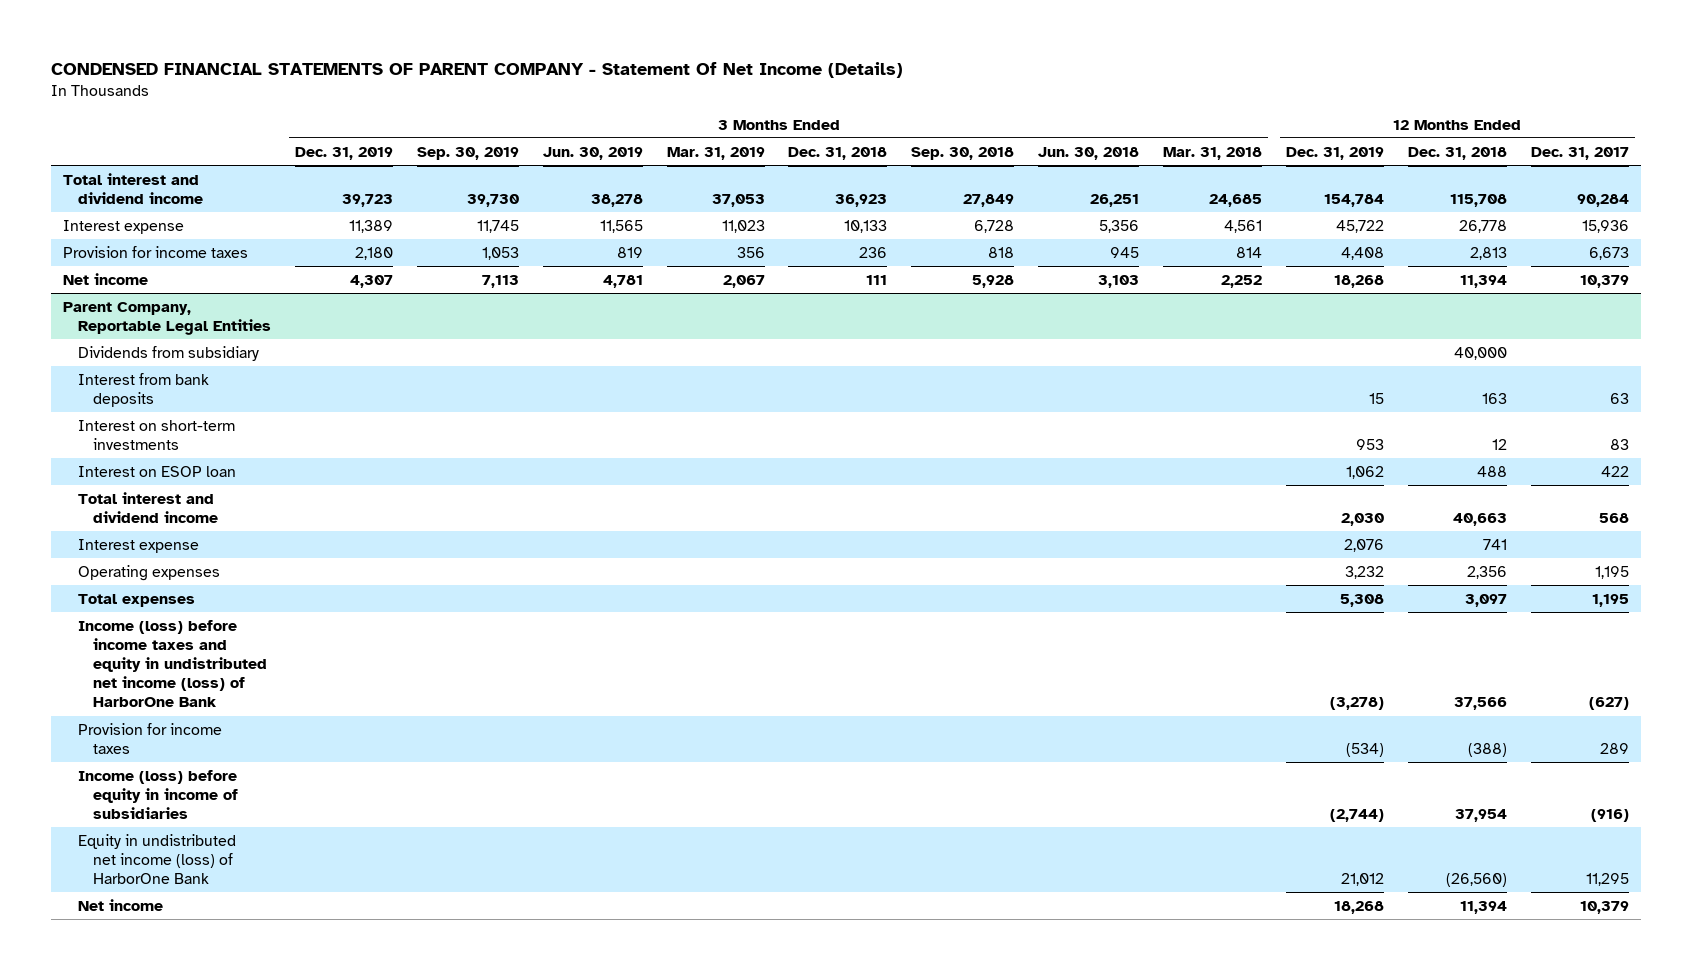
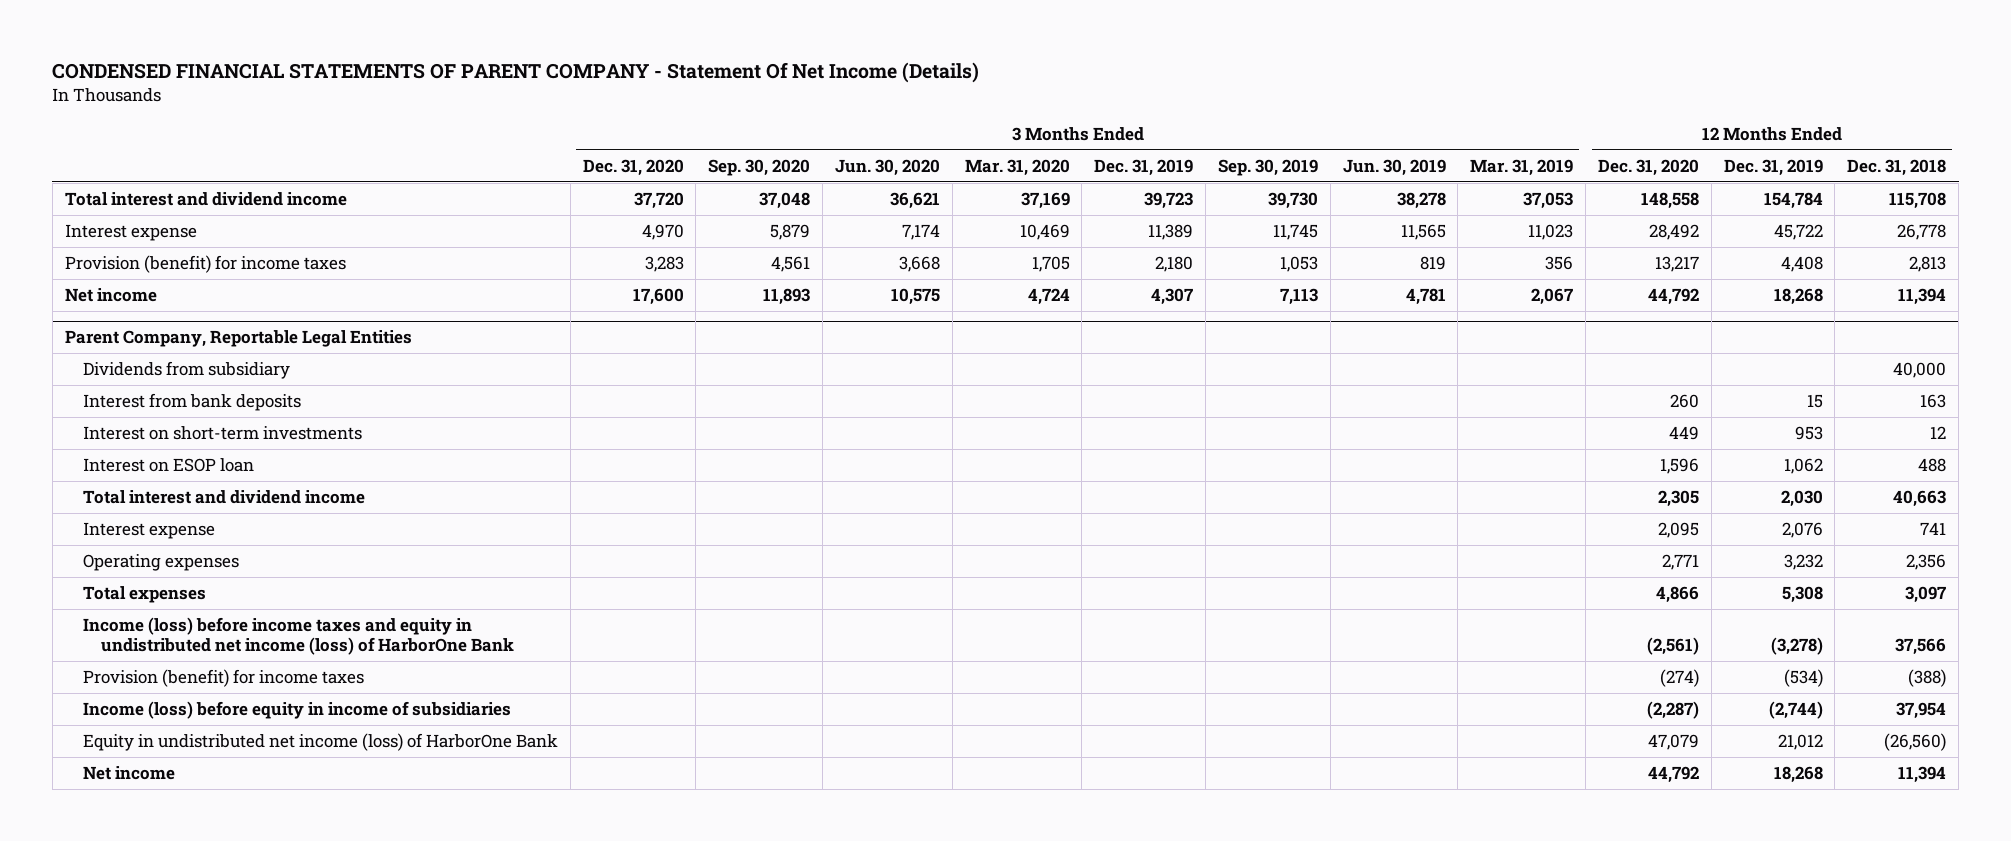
[788,146,888,160] Dec. 31, 2018 -> none
[911,146,1015,160] Sep. 30, 2018 -> none
[1038,146,1140,160] Jun. 30, 2018 -> none
[1163,146,1263,160] Mar. 31, 2018 -> none
[1530,146,1629,160] Dec. 31, 2017 -> none
none -> [582,158,684,176] Dec. 31, 2020
none -> [708,158,811,176] Sep. 30, 2020
none -> [834,158,940,176] Jun. 30, 2020
none -> [964,158,1070,176] Mar. 31, 2020
none -> [1597,158,1699,176] Dec. 31, 2020
[62,245,248,258] Provision for income taxes -> [64,254,346,273] Provision (benefit) for income taxes
[78,722,223,754] Provision for income taxes -> [82,668,364,687] Provision (benefit) for income taxes

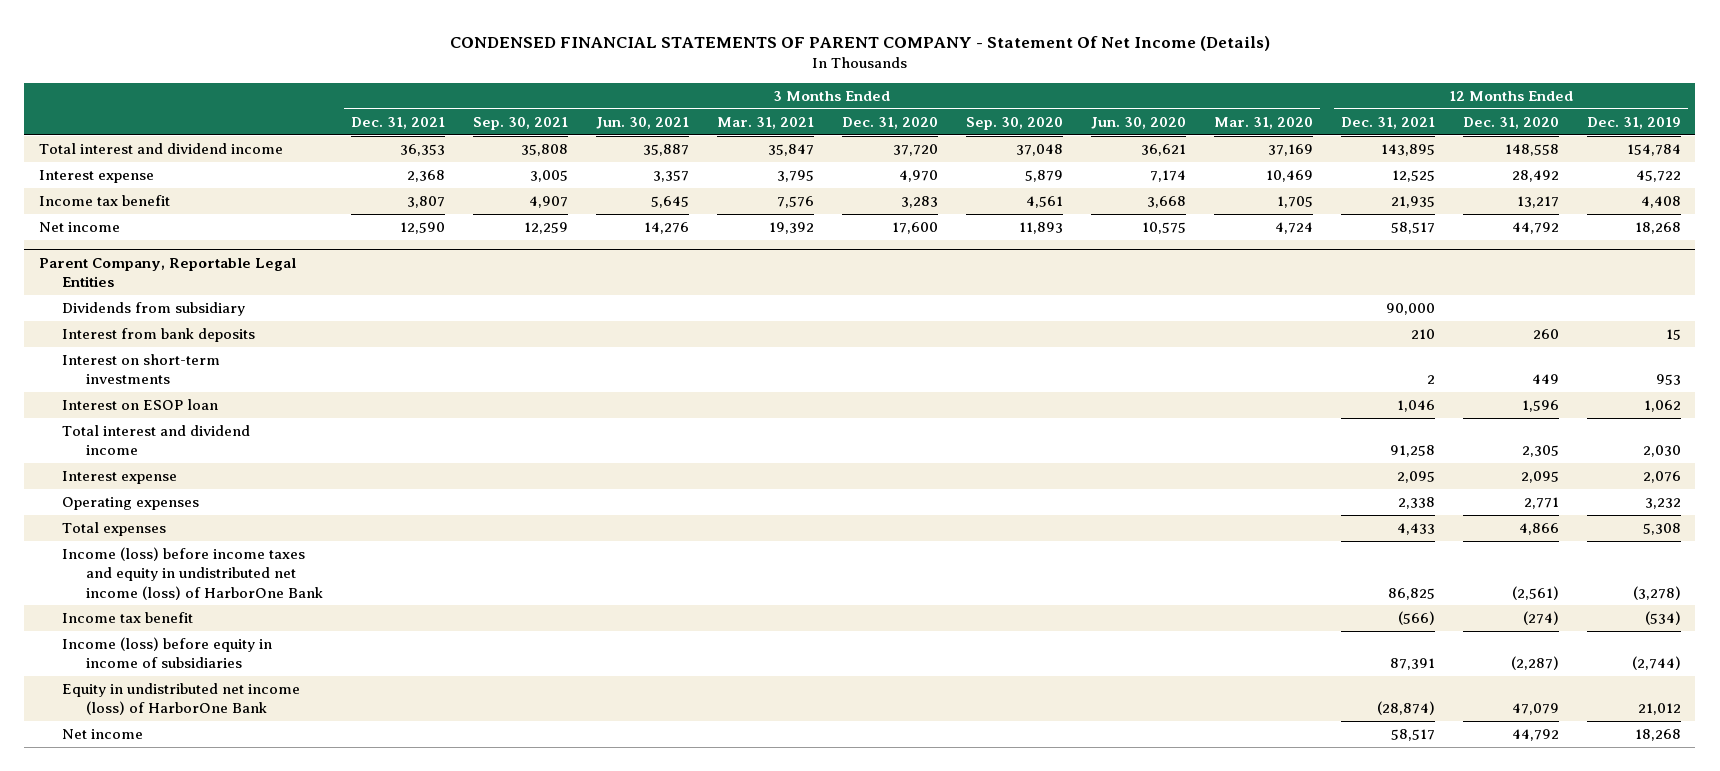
[1094,158,1194,176] Dec. 31, 2019 -> none
[1217,158,1318,176] Sep. 30, 2019 -> none
[1342,158,1446,176] Jun. 30, 2019 -> none
[1470,158,1574,176] Mar. 31, 2019 -> none
[1847,158,1947,176] Dec. 31, 2018 -> none
none -> [351,117,446,130] Dec. 31, 2021
none -> [473,117,569,131] Sep. 30, 2021
none -> [596,117,690,130] Jun. 30, 2021
none -> [717,117,815,130] Mar. 31, 2021
none -> [1341,117,1436,130] Dec. 31, 2021
[64,254,346,273] Provision (benefit) for income taxes -> [38,195,170,207] Income tax benefit
[82,668,364,687] Provision (benefit) for income taxes -> [62,612,194,624] Income tax benefit

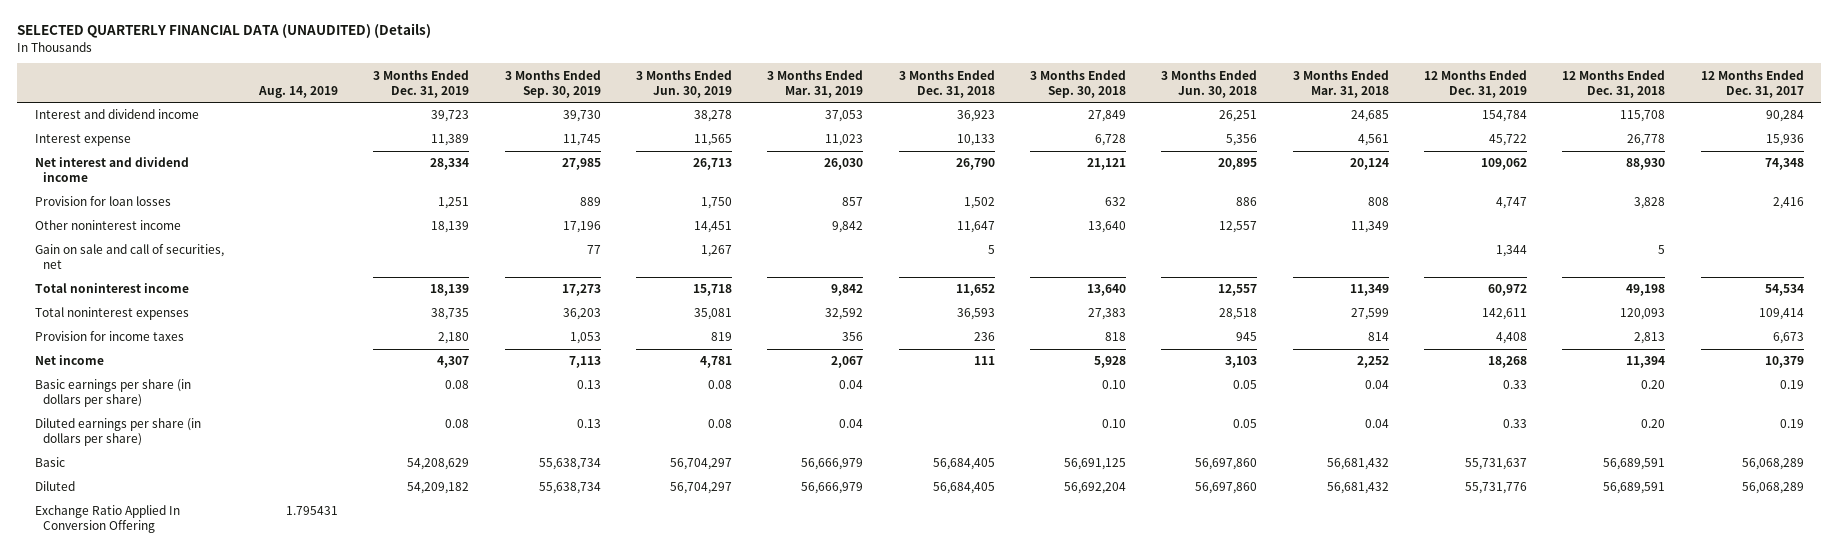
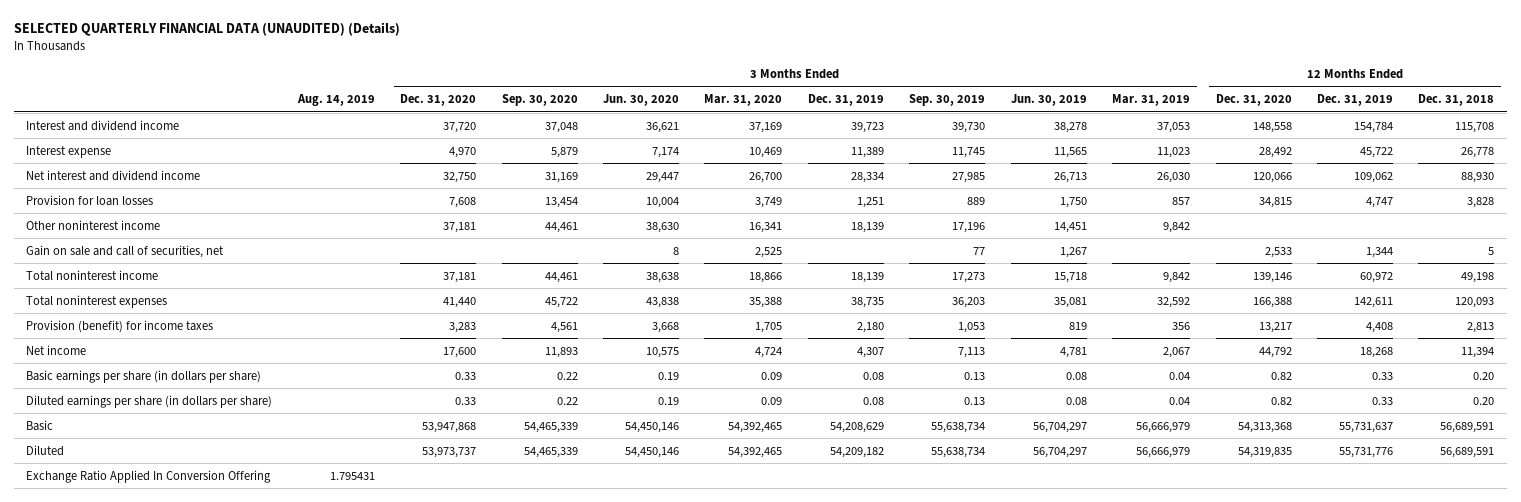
[898,69,995,98] 3 Months Ended Dec. 31, 2018 -> none
[1029,69,1126,98] 3 Months Ended Sep. 30, 2018 -> none
[1161,69,1258,98] 3 Months Ended Jun. 30, 2018 -> none
[1292,69,1389,98] 3 Months Ended Mar. 31, 2018 -> none
[1700,69,1804,98] 12 Months Ended Dec. 31, 2017 -> none
none -> [400,94,477,107] Dec. 31, 2020
none -> [501,94,578,107] Sep. 30, 2020
none -> [603,94,680,107] Jun. 30, 2020
none -> [704,94,783,107] Mar. 31, 2020
none -> [1215,94,1292,107] Dec. 31, 2020
[34,331,184,342] Provision for income taxes -> [26,319,214,333] Provision (benefit) for income taxes

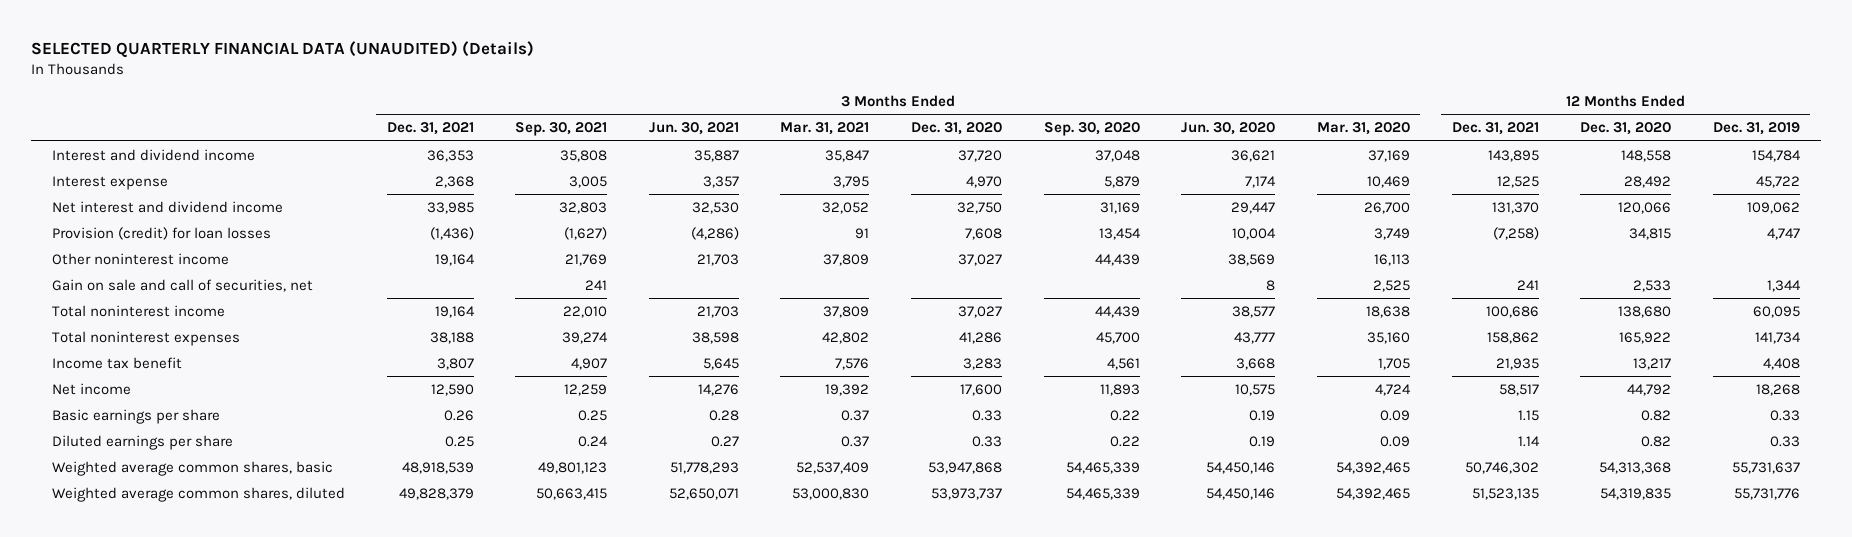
[296,94,375,107] Aug. 14, 2019 -> none
[807,94,884,107] Dec. 31, 2019 -> none
[909,94,986,107] Sep. 30, 2019 -> none
[1010,94,1087,107] Jun. 30, 2019 -> none
[1112,94,1191,107] Mar. 31, 2019 -> none
[1418,94,1495,107] Dec. 31, 2018 -> none
none -> [386,122,474,136] Dec. 31, 2021
none -> [515,122,608,137] Sep. 30, 2021
none -> [648,122,739,136] Jun. 30, 2021
none -> [780,122,870,136] Mar. 31, 2021
none -> [1451,122,1539,136] Dec. 31, 2021
[26,194,154,206] Provision for loan losses -> [52,226,272,240] Provision (credit) for loan losses
[443,221,477,233] 37,181 -> [958,253,1003,266] 37,027
[544,221,578,233] 44,461 -> [1094,253,1140,266] 44,439
[646,221,680,233] 38,630 -> [1228,253,1276,266] 38,569
[749,221,783,233] 16,341 -> [1373,253,1410,266] 16,113
[443,271,477,283] 37,181 -> [958,305,1003,318] 37,027
[544,271,578,283] 44,461 -> [1094,305,1140,318] 44,439
[646,271,680,283] 38,638 -> [1232,305,1276,318] 38,577
[749,271,783,283] 18,866 -> [1365,305,1410,318] 18,638
[1252,271,1292,283] 139,146 -> [1618,305,1672,318] 138,680
[1359,271,1393,283] 60,972 -> [1752,305,1800,318] 60,095
[443,296,477,308] 41,440 -> [959,331,1003,344] 41,286
[544,296,578,308] 45,722 -> [1095,331,1140,344] 45,700
[646,296,680,308] 43,838 -> [1234,331,1276,344] 43,777
[749,296,783,308] 35,388 -> [1366,331,1410,344] 35,160
[1252,296,1292,308] 166,388 -> [1619,331,1672,344] 165,922
[1353,296,1393,308] 142,611 -> [1754,331,1801,344] 141,734
[26,319,214,333] Provision (benefit) for income taxes -> [52,356,183,369] Income tax benefit
[26,469,272,483] Exchange Ratio Applied In Conversion Offering -> none
[26,369,262,383] Basic earnings per share (in dollars per share) -> [52,408,221,424] Basic earnings per share
[26,394,273,408] Diluted earnings per share (in dollars per share) -> [52,434,234,450] Diluted earnings per share
[26,419,54,431] Basic -> [52,460,334,476] Weighted average common shares, basic
[26,444,65,456] Diluted -> [52,486,346,502] Weighted average common shares, diluted

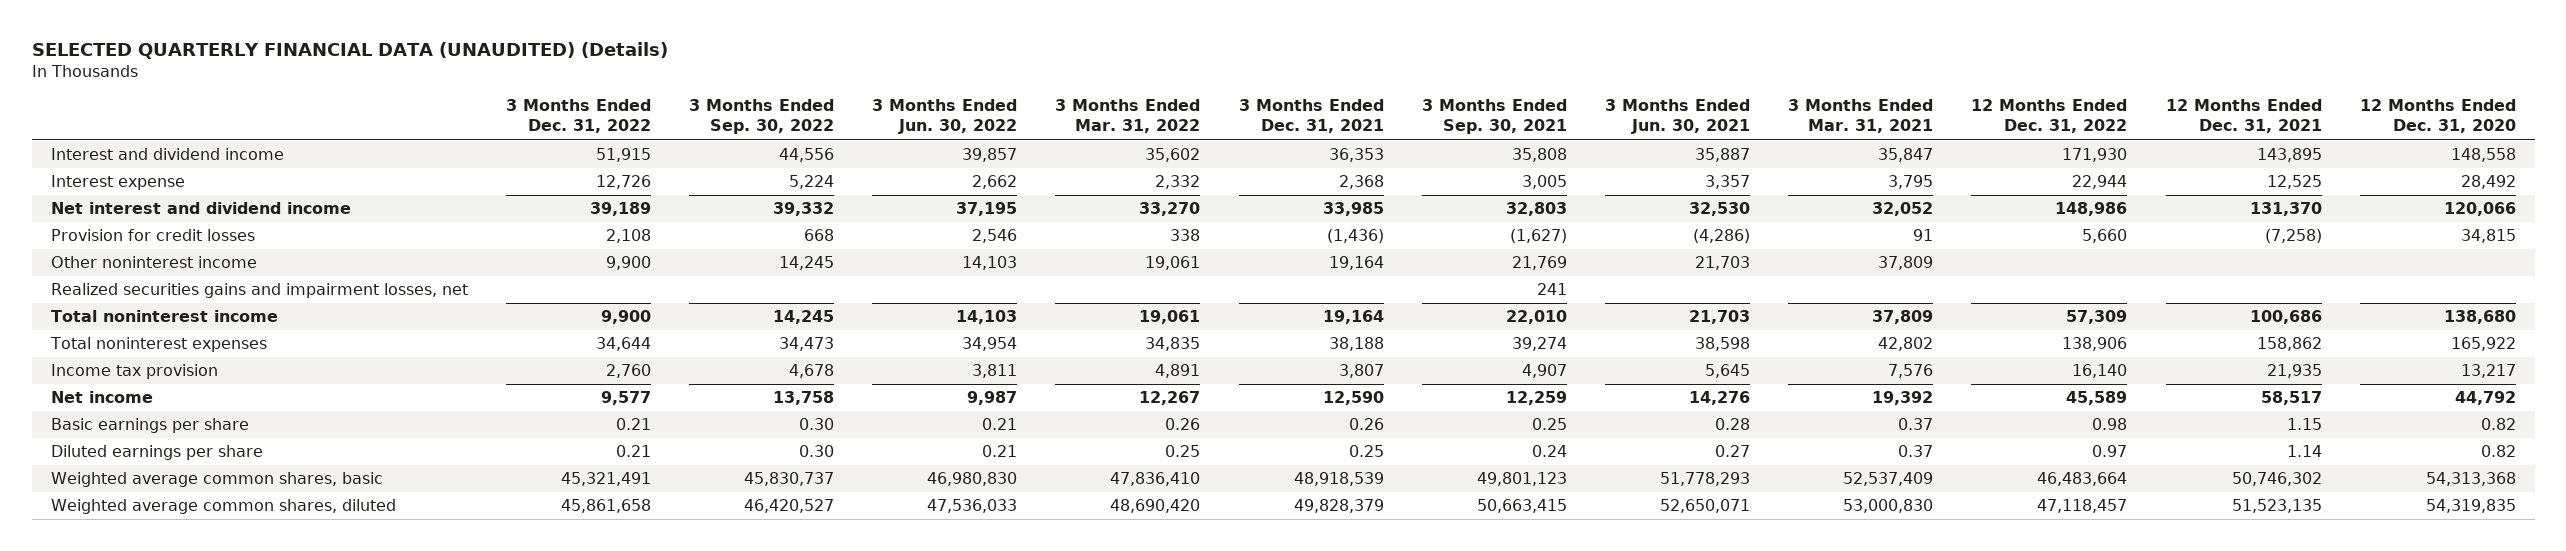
[911,122,1003,136] Dec. 31, 2020 -> none
[1043,122,1140,137] Sep. 30, 2020 -> none
[1181,122,1276,136] Jun. 30, 2020 -> none
[1316,122,1410,136] Mar. 31, 2020 -> none
[1712,122,1800,136] Dec. 31, 2019 -> none
none -> [505,99,651,134] 3 Months Ended Dec. 31, 2022
none -> [689,99,835,135] 3 Months Ended Sep. 30, 2022
none -> [872,99,1018,135] 3 Months Ended Jun. 30, 2022
none -> [1055,99,1201,134] 3 Months Ended Mar. 31, 2022
none -> [1971,99,2128,134] 12 Months Ended Dec. 31, 2022
[52,226,272,240] Provision (credit) for loan losses -> [50,229,255,242] Provision for credit losses
[52,278,314,292] Gain on sale and call of securities, net -> none
none -> [50,283,468,299] Realized securities gains and impairment losses, net
[52,356,183,369] Income tax benefit -> [50,364,218,380] Income tax provision

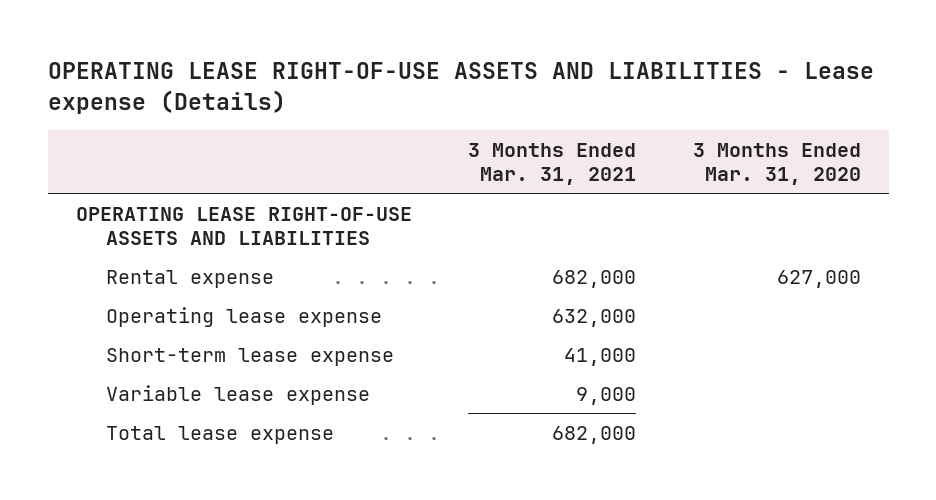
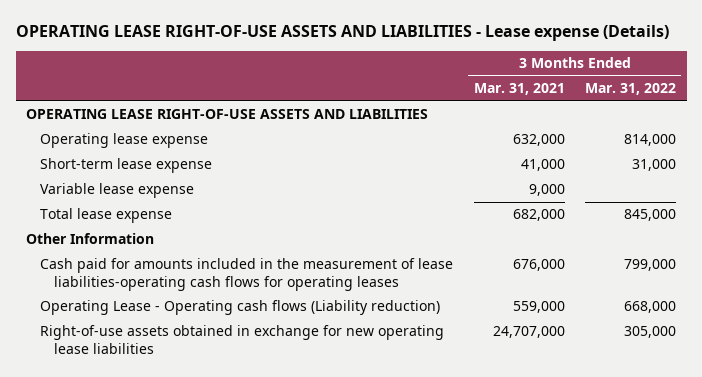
[692,142,861,185] 3 Months Ended Mar. 31, 2020 -> none
none -> [585,83,677,96] Mar. 31, 2022
[105,270,274,289] Rental expense -> none
none -> [26,233,155,245] Other Information
none -> [39,258,453,292] Cash paid for amounts included in the measurement of lease liabilities-operating cash flows for operating leases
none -> [39,300,440,316] Operating Lease - Operating cash flows (Liability reduction)
none -> [39,325,444,355] Right-of-use assets obtained in exchange for new operating lease liabilities

